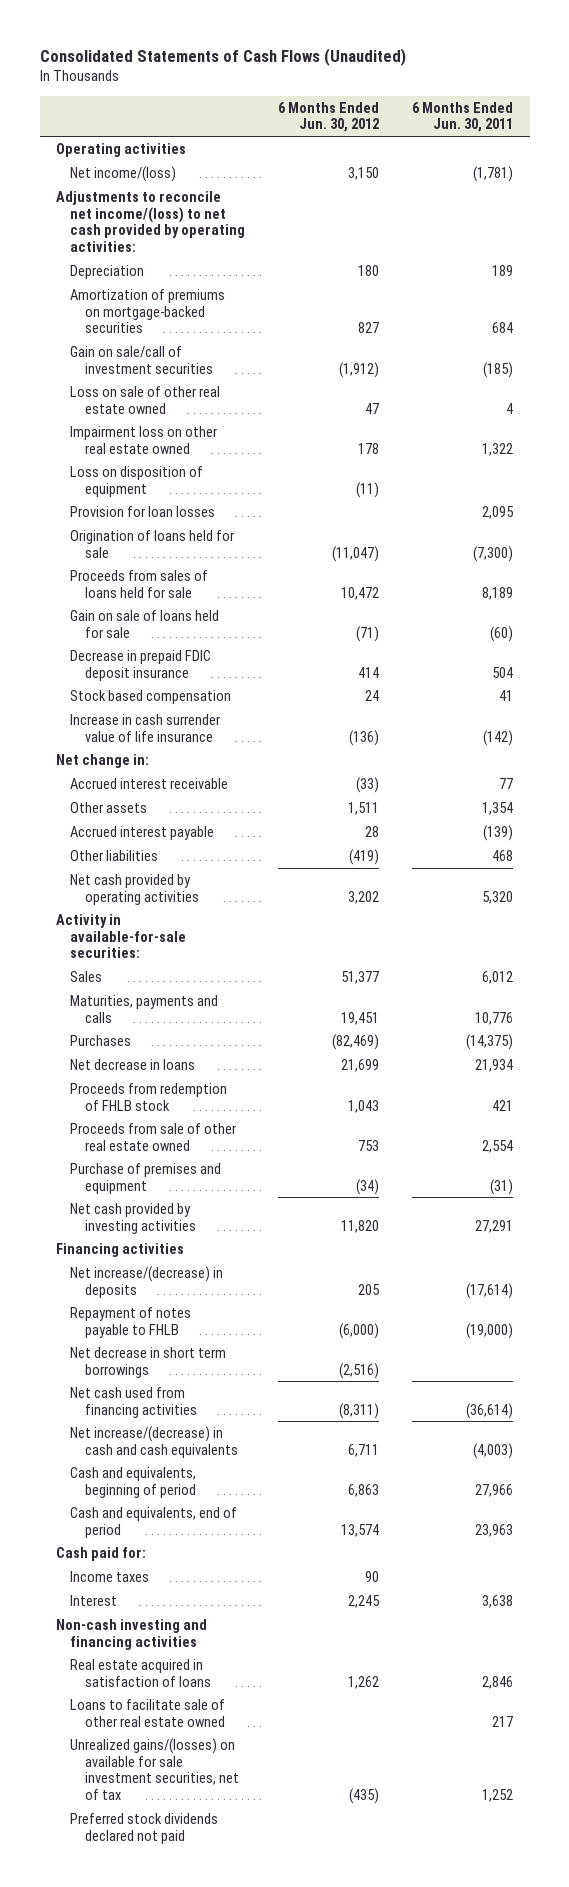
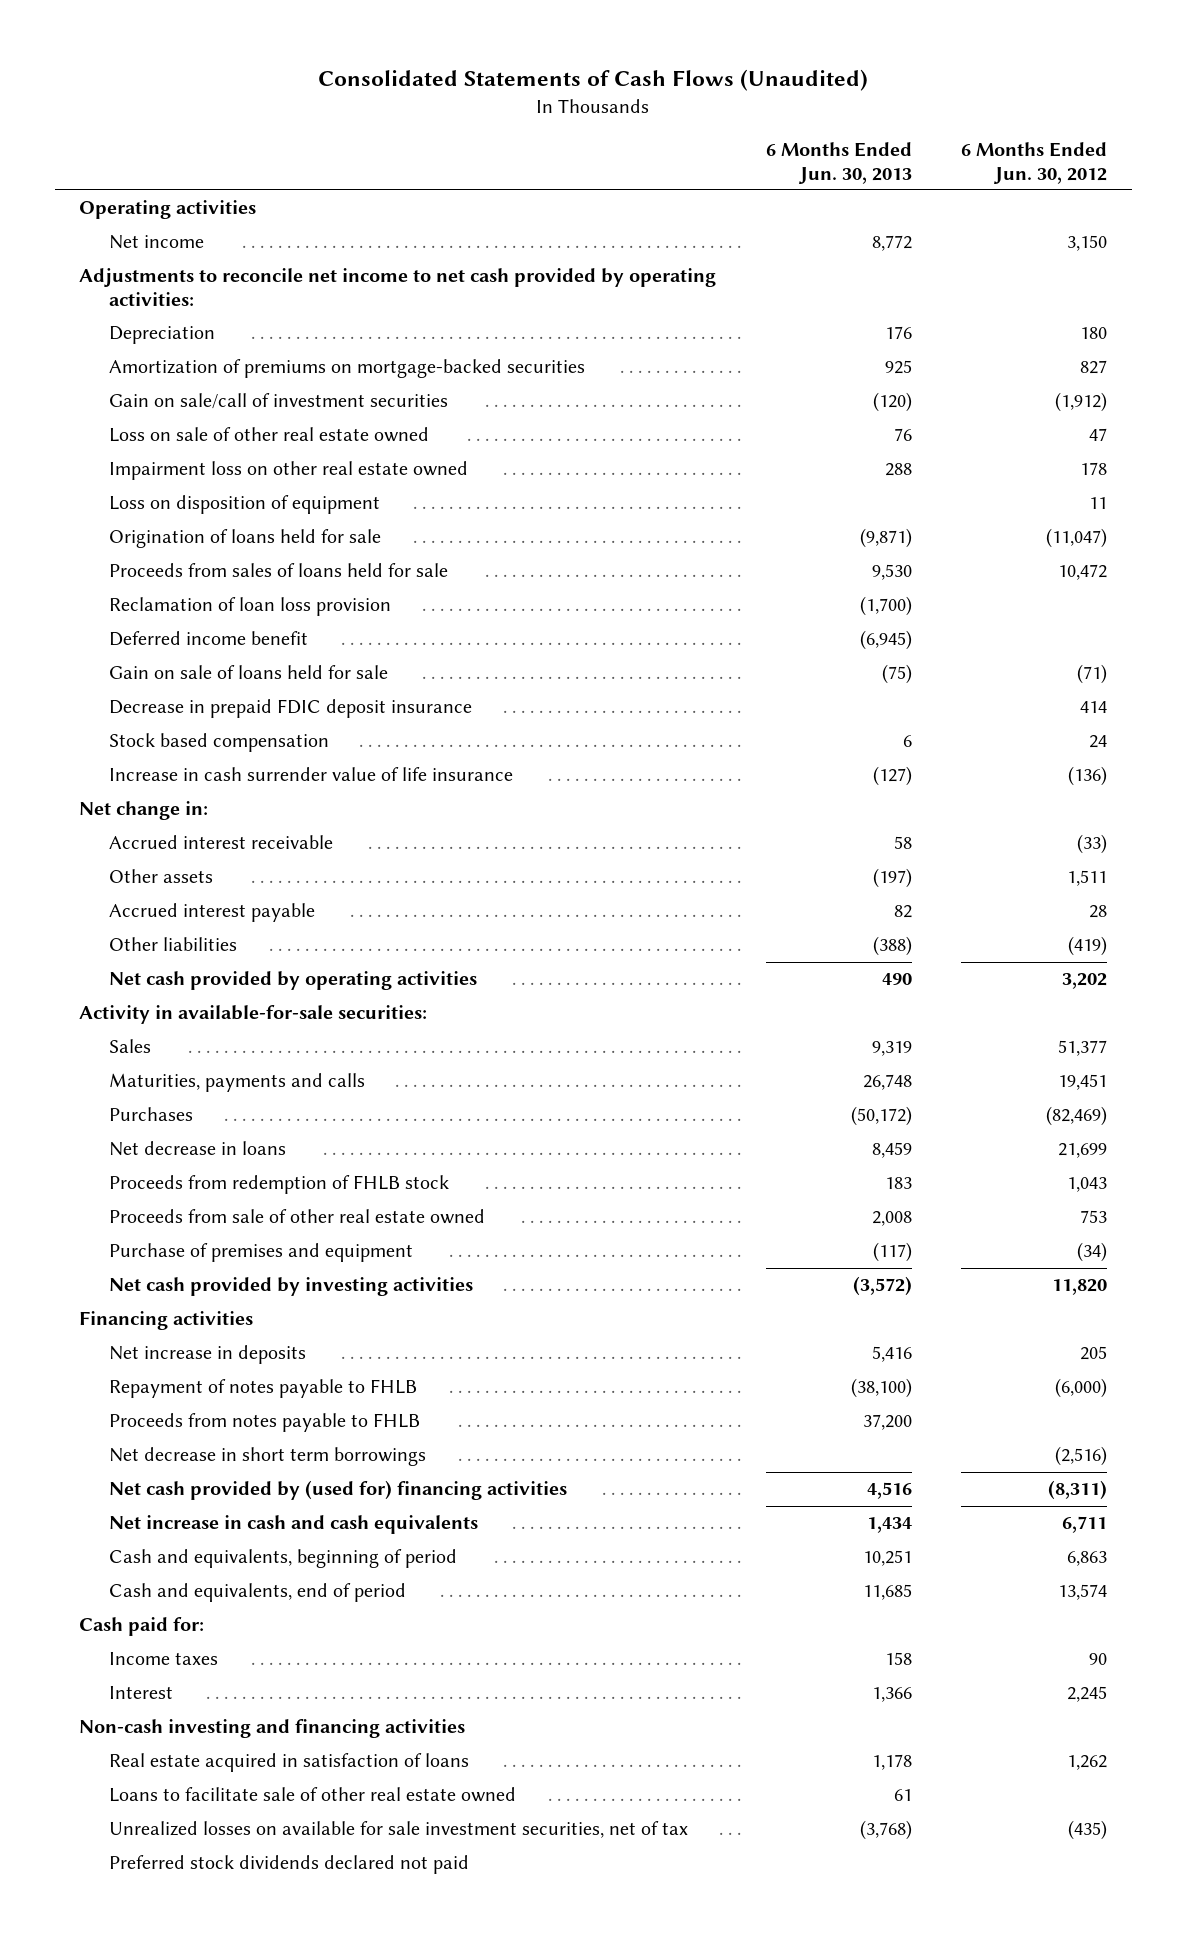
[412,101,514,133] 6 Months Ended Jun. 30, 2011 -> none
none -> [765,142,912,184] 6 Months Ended Jun. 30, 2013
[70,166,177,183] Net income/(loss) -> [109,235,205,250] Net income
[56,191,246,252] Adjustments to reconcile net income/(loss) to net cash provided by operating activities: -> [79,268,717,306] Adjustments to reconcile net income to net cash provided by operating activities:
[70,506,216,518] Provision for loan losses -> none
[356,481,380,498] (11) -> [1089,497,1108,510] 11
none -> [109,597,392,617] Reclamation of loan loss provision
none -> [109,631,309,647] Deferred income benefit
[70,1266,224,1298] Net increase/(decrease) in deposits -> [109,1345,307,1365] Net increase in deposits
none -> [109,1413,421,1433] Proceeds from notes payable to FHLB
[70,1387,197,1418] Net cash used from financing activities -> [109,1480,568,1501] Net cash provided by (used for) financing activities
[70,1426,238,1458] Net increase/(decrease) in cash and cash equivalents -> [109,1515,479,1535] Net increase in cash and cash equivalents
[70,1738,239,1800] Unrealized gains/(losses) on available for sale investment securities, net of tax -> [109,1821,689,1839] Unrealized losses on available for sale investment securities, net of tax

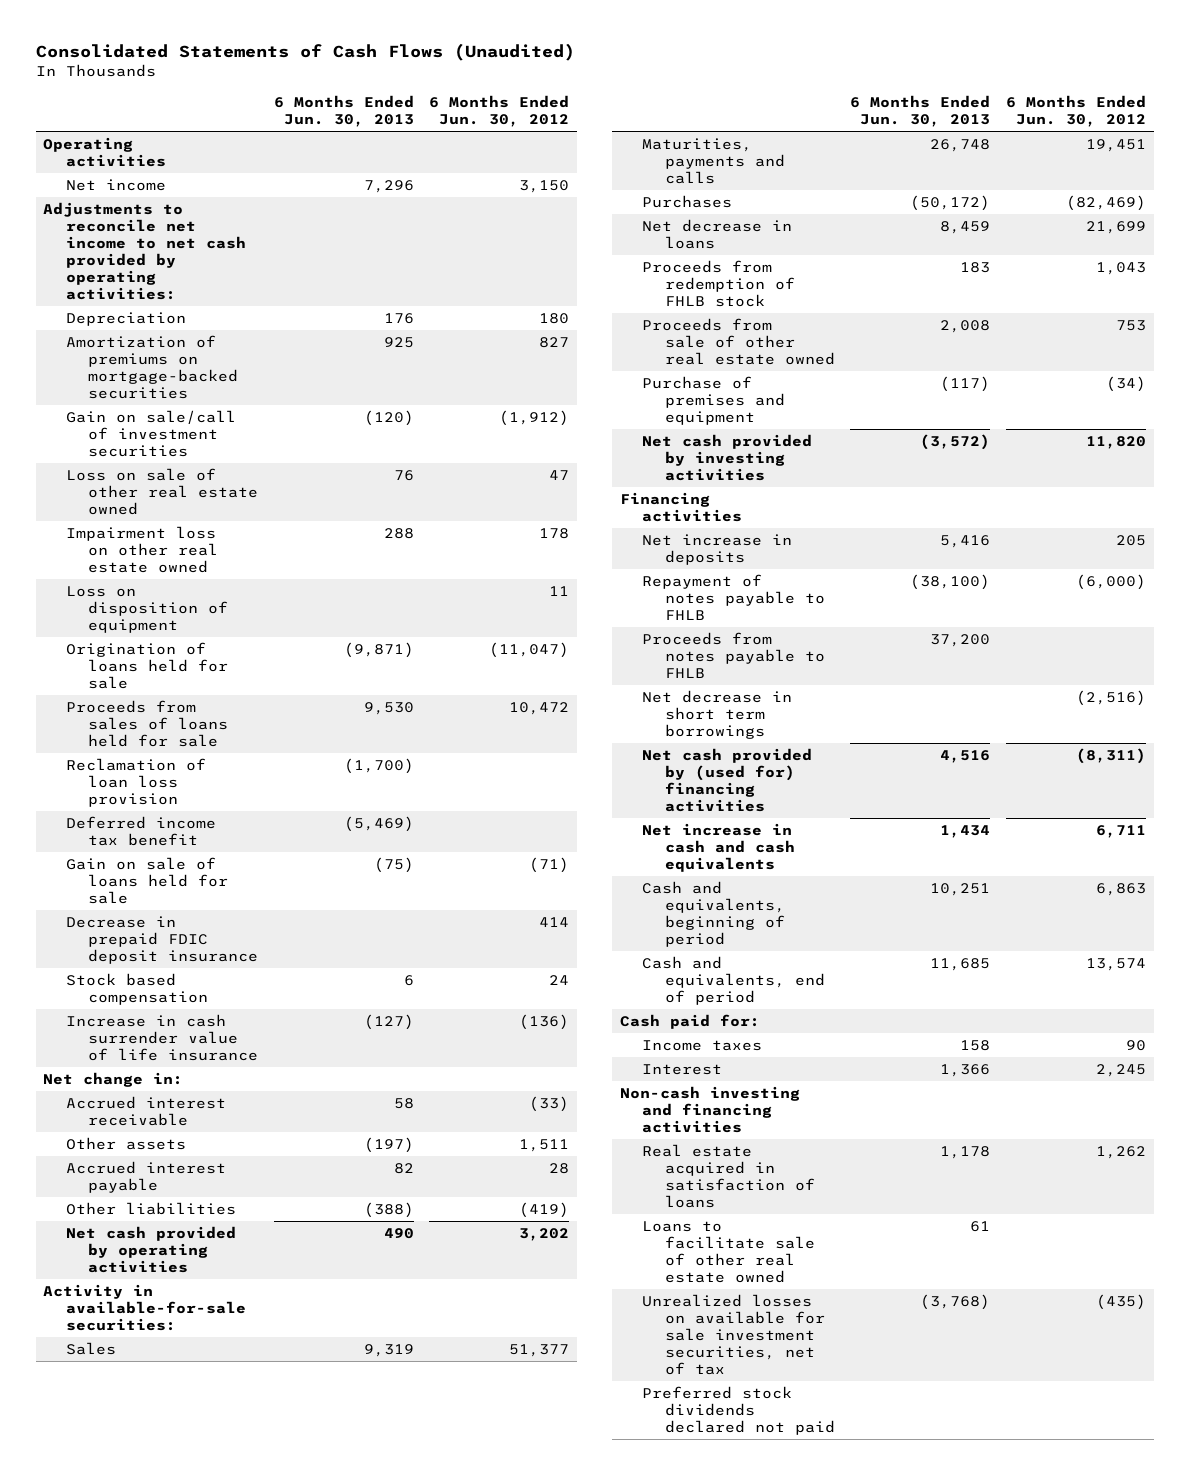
[871,235,912,252] 8,772 -> [363,179,414,193] 7,296
[109,631,309,647] Deferred income benefit -> [65,815,216,846] Deferred income tax benefit
[859,630,912,651] (6,945) -> [343,815,414,832] (5,469)

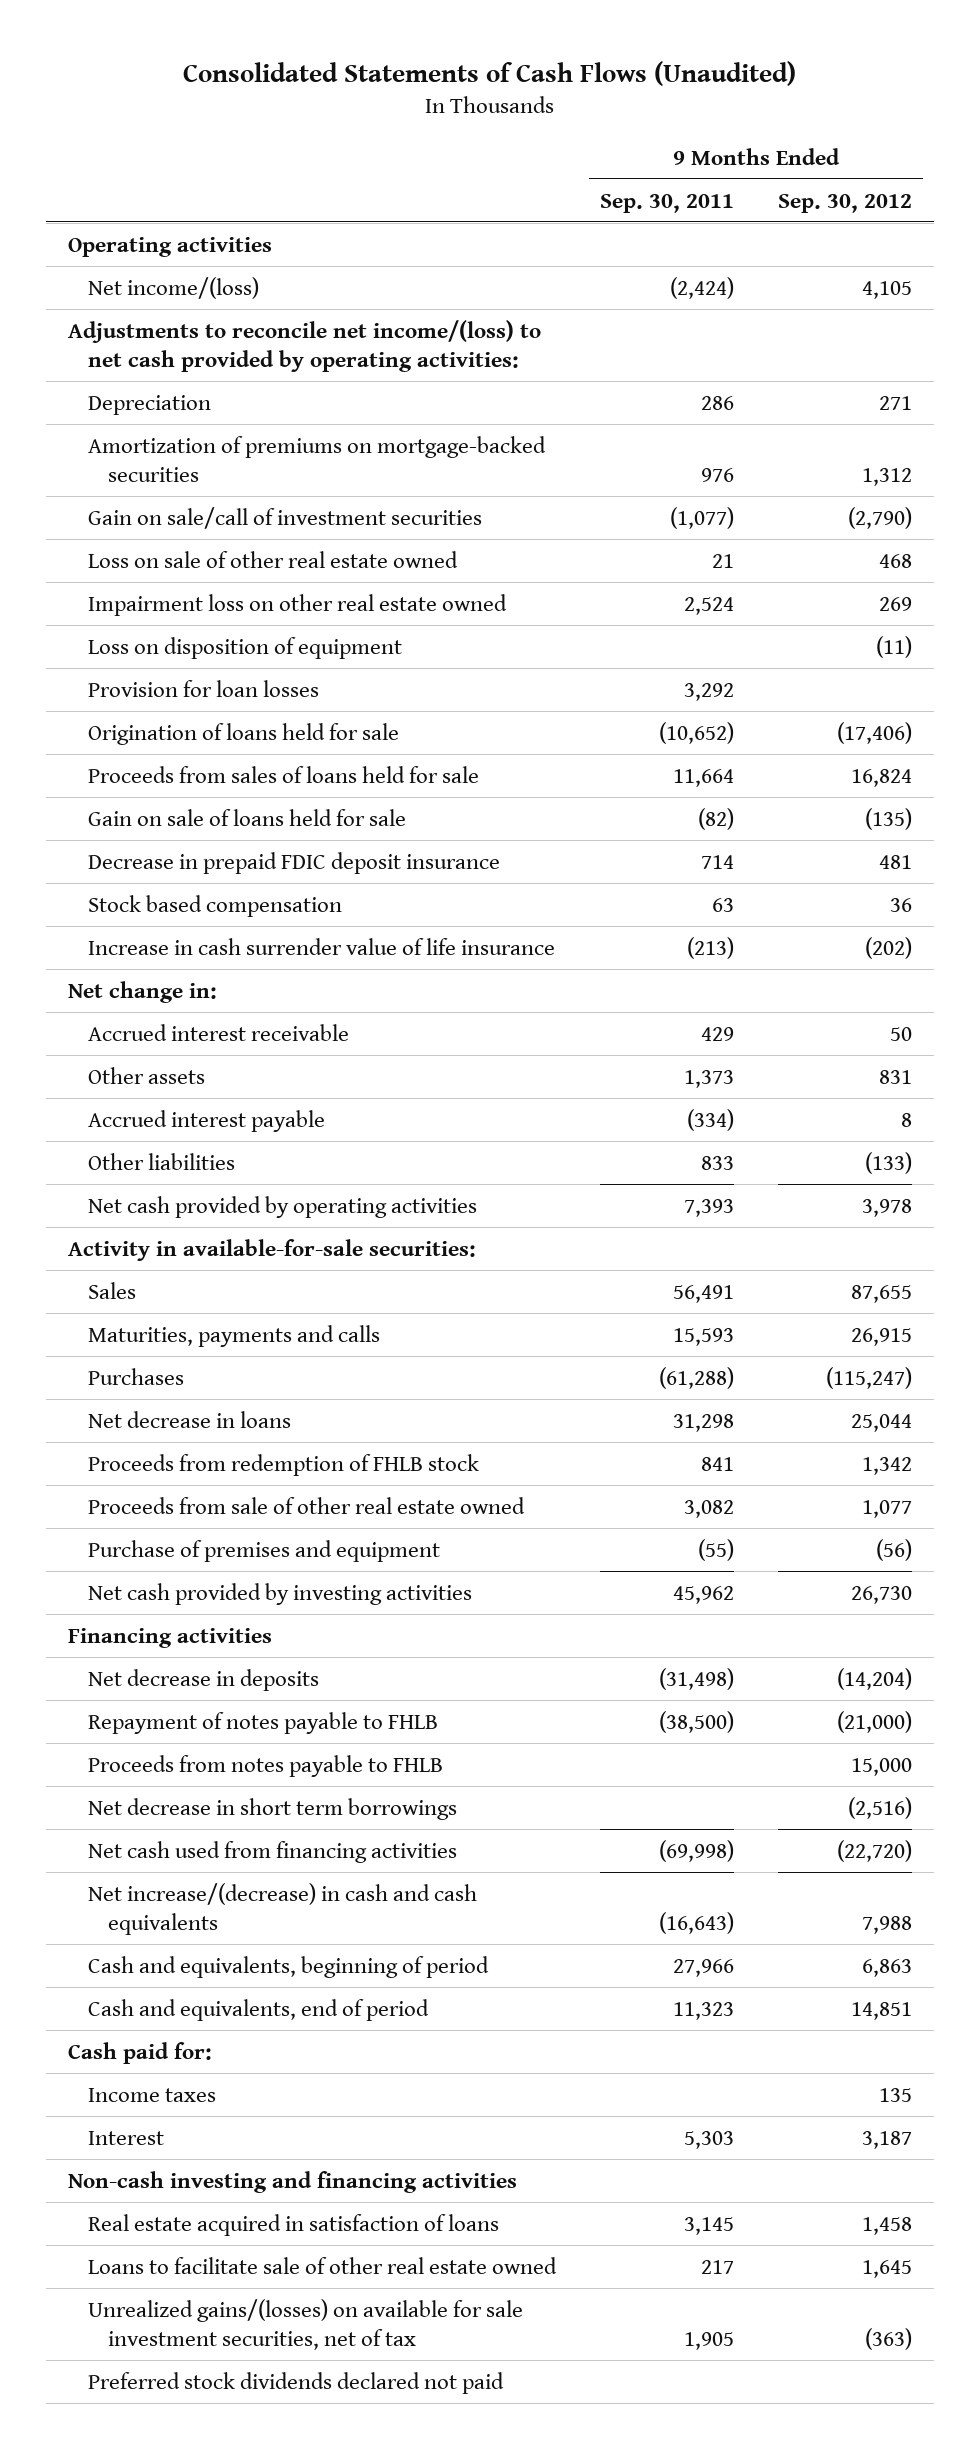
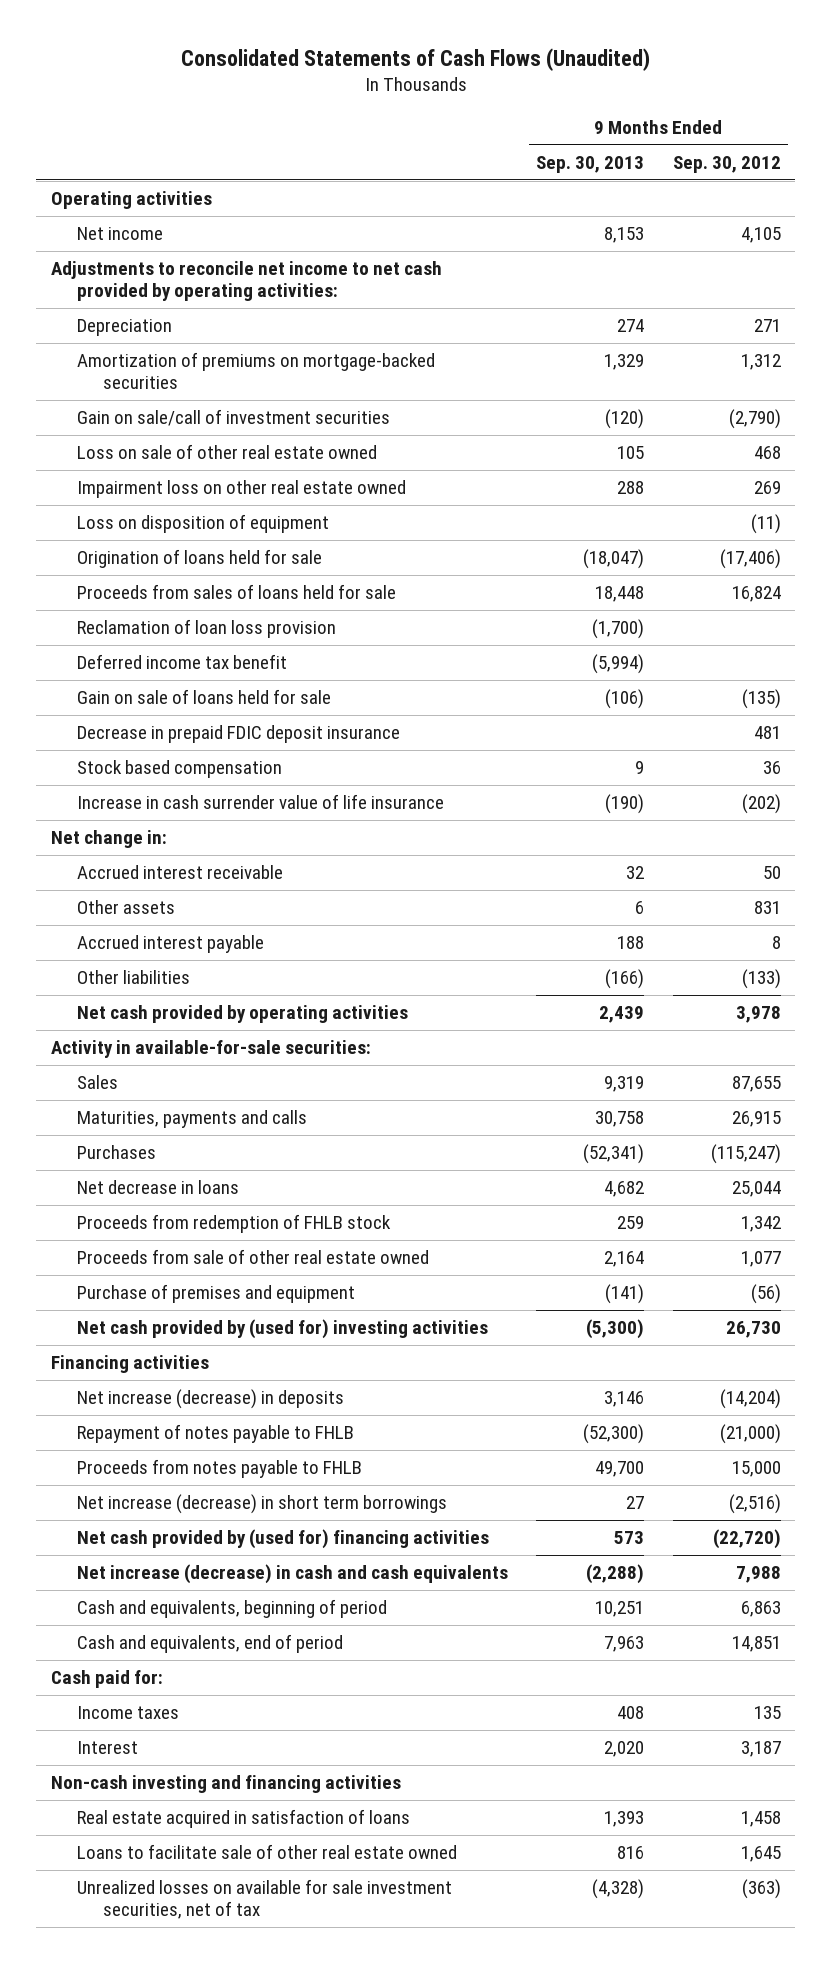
[599,193,734,213] Sep. 30, 2011 -> none
none -> [536,155,645,173] Sep. 30, 2013
[87,276,259,299] Net income/(loss) -> [76,227,163,241] Net income
[67,319,541,373] Adjustments to reconcile net income/(loss) to net cash provided by operating activities: -> [50,261,442,302] Adjustments to reconcile net income to net cash provided by operating activities:
[87,679,319,697] Provision for loan losses -> none
none -> [76,619,336,639] Reclamation of loan loss provision
none -> [76,654,287,670] Deferred income tax benefit
[87,1582,472,1605] Net cash provided by investing activities -> [76,1319,488,1340] Net cash provided by (used for) investing activities
[87,1668,319,1691] Net decrease in deposits -> [76,1389,344,1410] Net increase (decrease) in deposits
[87,1797,457,1820] Net decrease in short term borrowings -> [76,1494,447,1515] Net increase (decrease) in short term borrowings
[87,1840,457,1863] Net cash used from financing activities -> [76,1529,489,1550] Net cash provided by (used for) financing activities
[87,1882,477,1936] Net increase/(decrease) in cash and cash equivalents -> [76,1564,508,1585] Net increase (decrease) in cash and cash equivalents
[87,2371,504,2394] Preferred stock dividends declared not paid -> none
[87,2298,523,2351] Unrealized gains/(losses) on available for sale investment securities, net of tax -> [76,1879,452,1920] Unrealized losses on available for sale investment securities, net of tax

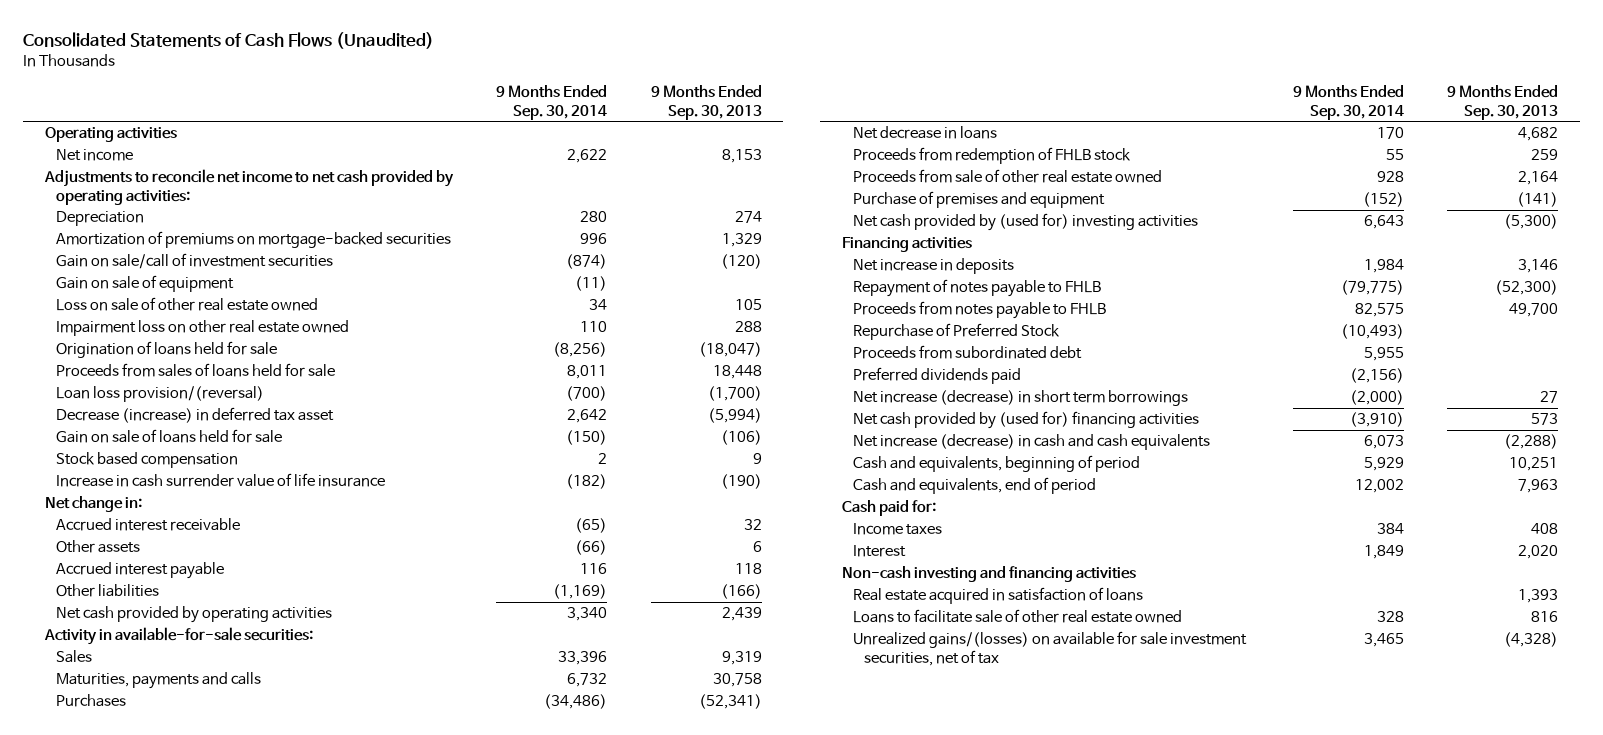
[672,155,781,173] Sep. 30, 2012 -> none
none -> [496,85,608,120] 9 Months Ended Sep. 30, 2014
none -> [56,275,235,293] Gain on sale of equipment
[76,514,329,534] Loss on disposition of equipment -> none
[76,619,336,639] Reclamation of loan loss provision -> [56,386,265,403] Loan loss provision/(reversal)
[76,654,287,670] Deferred income tax benefit -> [56,407,335,424] Decrease (increase) in deferred tax asset
[76,725,400,744] Decrease in prepaid FDIC deposit insurance -> none
[617,936,645,950] 188 -> [734,563,762,575] 118
[76,1389,344,1410] Net increase (decrease) in deposits -> [852,258,1014,275] Net increase in deposits
none -> [852,323,1060,341] Repurchase of Preferred Stock
none -> [852,345,1082,360] Proceeds from subordinated debt
none -> [852,367,1021,385] Preferred dividends paid
[76,1879,452,1920] Unrealized losses on available for sale investment securities, net of tax -> [852,631,1247,666] Unrealized gains/(losses) on available for sale investment securities, net of tax

